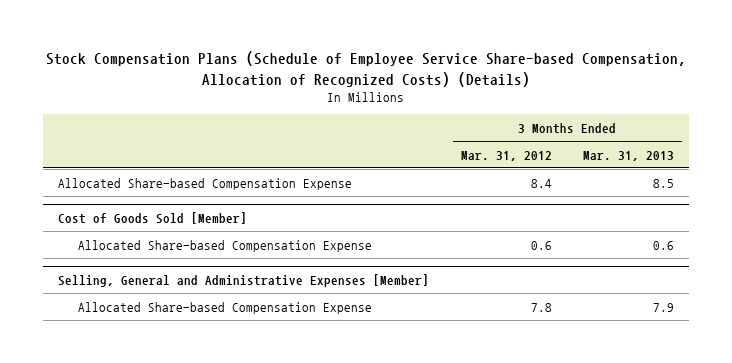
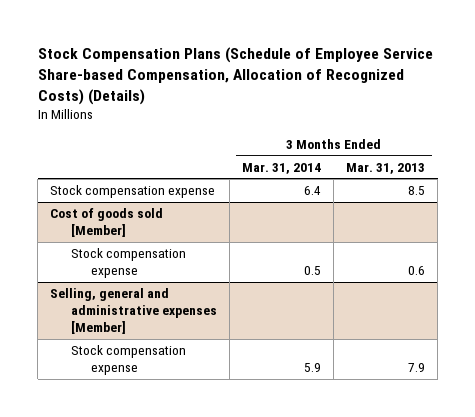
[460,150,552,161] Mar. 31, 2012 -> none
none -> [241,162,321,174] Mar. 31, 2014
[58,177,353,190] Allocated Share-based Compensation Expense -> [50,185,216,199] Stock compensation expense
[58,211,248,224] Cost of Goods Sold [Member] -> [50,208,164,238] Cost of goods sold [Member]
[77,239,372,252] Allocated Share-based Compensation Expense -> [70,248,186,279] Stock compensation expense
[58,273,430,287] Selling, General and Administrative Expenses [Member] -> [50,288,217,335] Selling, general and administrative expenses [Member]
[77,301,372,314] Allocated Share-based Compensation Expense -> [70,345,186,376] Stock compensation expense

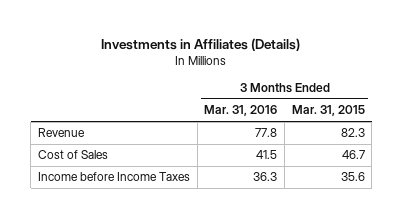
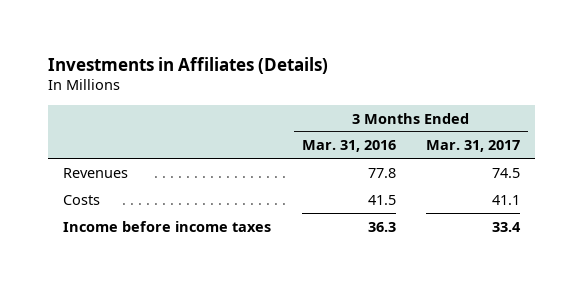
[291,105,365,117] Mar. 31, 2015 -> none
none -> [426,140,521,153] Mar. 31, 2017
[37,128,85,138] Revenue -> [63,167,129,178] Revenues
[37,150,108,160] Cost of Sales -> [63,194,101,205] Costs
[37,172,190,182] Income before Income Taxes -> [63,220,272,232] Income before income taxes

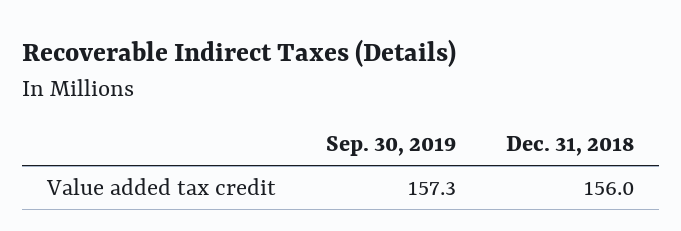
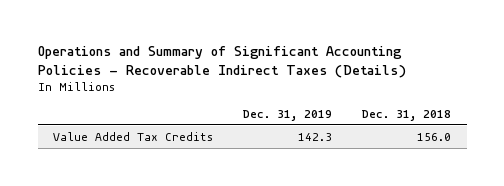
[21,39,456,68] Recoverable Indirect Taxes (Details) -> [37,46,406,78] Operations and Summary of Significant Accounting Policies - Recoverable Indirect Taxes (Details)
[325,135,456,156] Sep. 30, 2019 -> none
none -> [243,110,333,122] Dec. 31, 2019
[45,177,276,195] Value added tax credit -> [52,131,213,141] Value Added Tax Credits

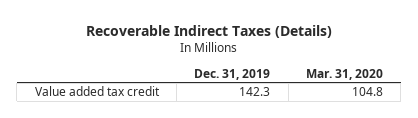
[37,46,406,78] Operations and Summary of Significant Accounting Policies - Recoverable Indirect Taxes (Details) -> [85,24,332,38] Recoverable Indirect Taxes (Details)
[362,110,452,122] Dec. 31, 2018 -> none
none -> [305,68,383,80] Mar. 31, 2020
[52,131,213,141] Value Added Tax Credits -> [34,86,160,97] Value added tax credit

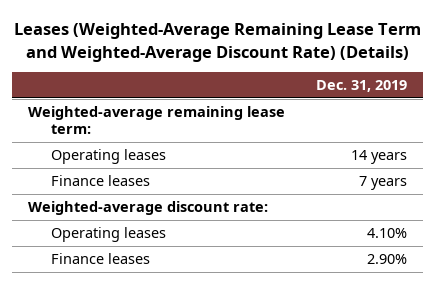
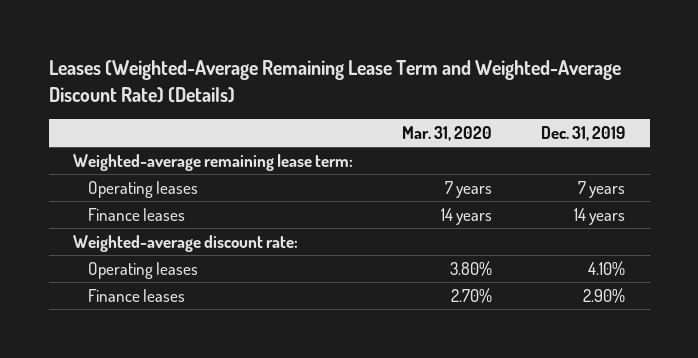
none -> [402,125,493,141] Mar. 31, 2020
[351,150,408,165] 14 years -> [578,180,626,198] 7 years
[359,176,408,191] 7 years -> [574,207,626,225] 14 years

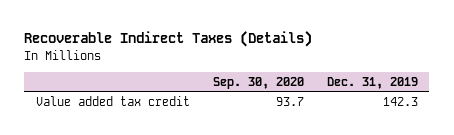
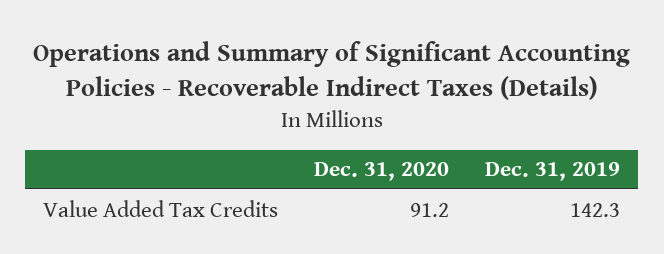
[24,31,313,48] Recoverable Indirect Taxes (Details) -> [32,40,630,101] Operations and Summary of Significant Accounting Policies - Recoverable Indirect Taxes (Details)
[212,77,304,90] Sep. 30, 2020 -> none
none -> [314,162,450,182] Dec. 31, 2020
[35,95,190,106] Value added tax credit -> [43,199,279,217] Value Added Tax Credits

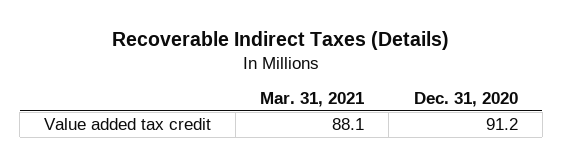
[32,40,630,101] Operations and Summary of Significant Accounting Policies - Recoverable Indirect Taxes (Details) -> [111,30,449,50] Recoverable Indirect Taxes (Details)
[485,162,621,182] Dec. 31, 2019 -> none
none -> [260,92,365,108] Mar. 31, 2021
[43,199,279,217] Value Added Tax Credits -> [44,118,212,131] Value added tax credit

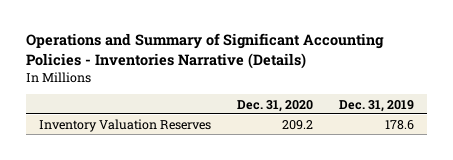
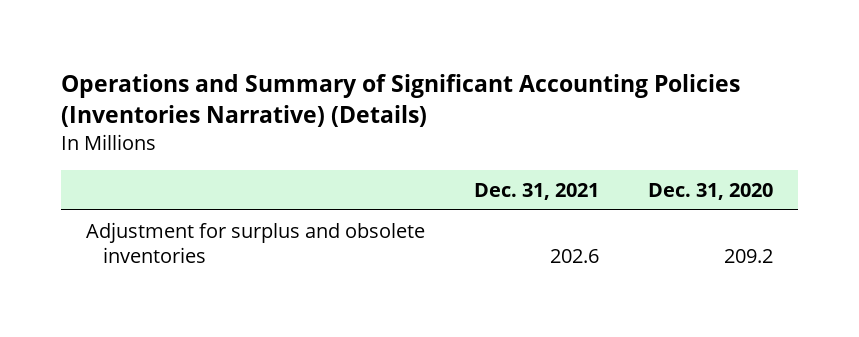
[25,33,384,69] Operations and Summary of Significant Accounting Policies - Inventories Narrative (Details) -> [60,73,740,127] Operations and Summary of Significant Accounting Policies (Inventories Narrative) (Details)
[339,99,415,112] Dec. 31, 2019 -> none
none -> [473,182,599,200] Dec. 31, 2021
[38,119,211,133] Inventory Valuation Reserves -> [85,222,425,264] Adjustment for surplus and obsolete inventories

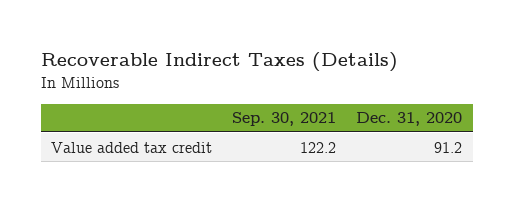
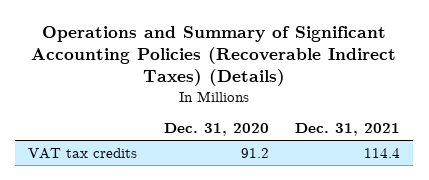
[40,51,398,72] Recoverable Indirect Taxes (Details) -> [31,25,397,87] Operations and Summary of Significant Accounting Policies (Recoverable Indirect Taxes) (Details)
[232,112,337,127] Sep. 30, 2021 -> none
none -> [295,123,401,137] Dec. 31, 2021
[50,141,212,153] Value added tax credit -> [28,147,138,159] VAT tax credits

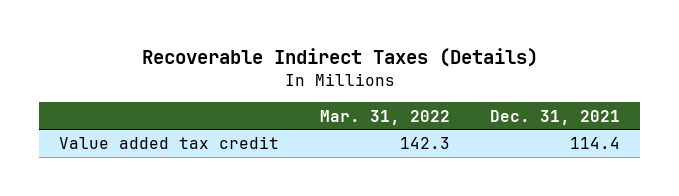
[31,25,397,87] Operations and Summary of Significant Accounting Policies (Recoverable Indirect Taxes) (Details) -> [141,48,538,68] Recoverable Indirect Taxes (Details)
[163,123,269,137] Dec. 31, 2020 -> none
none -> [319,109,450,125] Mar. 31, 2022
[28,147,138,159] VAT tax credits -> [59,136,280,150] Value added tax credit

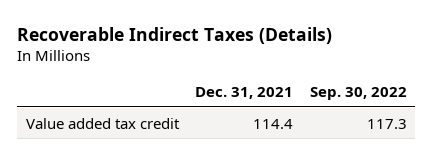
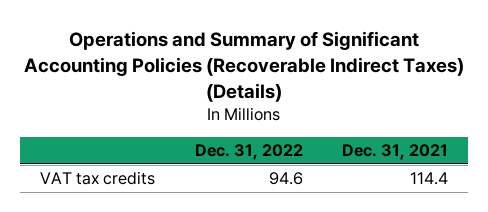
[17,26,333,44] Recoverable Indirect Taxes (Details) -> [24,31,465,102] Operations and Summary of Significant Accounting Policies (Recoverable Indirect Taxes) (Details)
[309,86,407,100] Sep. 30, 2022 -> none
none -> [194,144,303,161] Dec. 31, 2022
[25,117,180,129] Value added tax credit -> [40,171,156,186] VAT tax credits

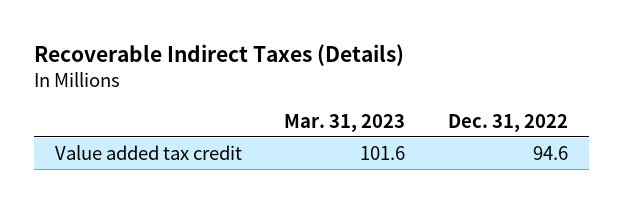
[24,31,465,102] Operations and Summary of Significant Accounting Policies (Recoverable Indirect Taxes) (Details) -> [33,44,404,67] Recoverable Indirect Taxes (Details)
[342,144,449,161] Dec. 31, 2021 -> none
none -> [284,113,406,132] Mar. 31, 2023
[40,171,156,186] VAT tax credits -> [54,145,242,161] Value added tax credit

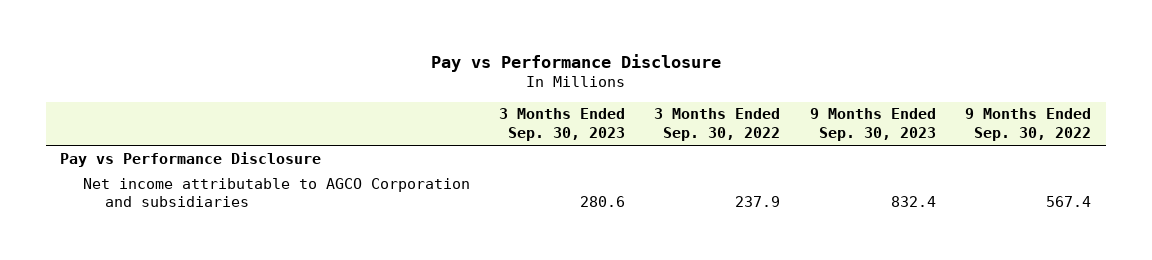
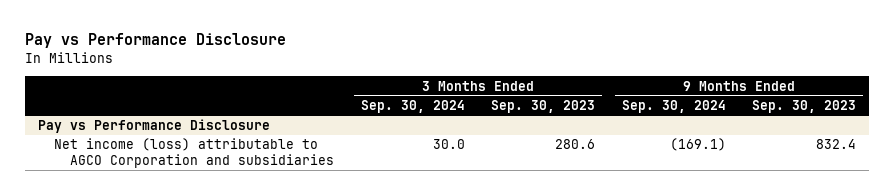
[654,108,781,142] 3 Months Ended Sep. 30, 2022 -> none
[965,108,1092,142] 9 Months Ended Sep. 30, 2022 -> none
none -> [360,100,465,114] Sep. 30, 2024
none -> [621,100,726,114] Sep. 30, 2024
[82,177,470,208] Net income attributable to AGCO Corporation and subsidiaries -> [54,138,335,169] Net income (loss) attributable to AGCO Corporation and subsidiaries

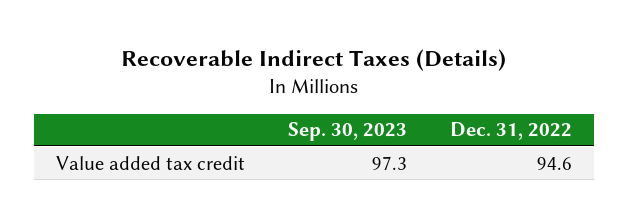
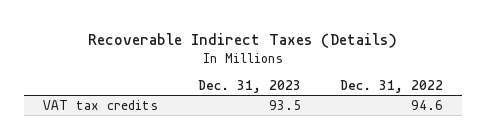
[287,122,407,142] Sep. 30, 2023 -> none
none -> [197,80,301,94] Dec. 31, 2023
[55,155,245,170] Value added tax credit -> [43,100,159,111] VAT tax credits

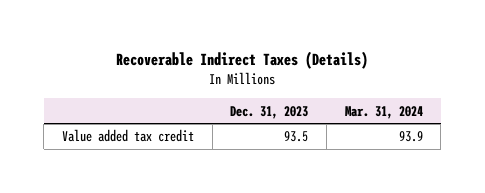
[339,80,443,94] Dec. 31, 2022 -> none
none -> [344,105,423,119] Mar. 31, 2024
[43,100,159,111] VAT tax credits -> [61,129,194,143] Value added tax credit

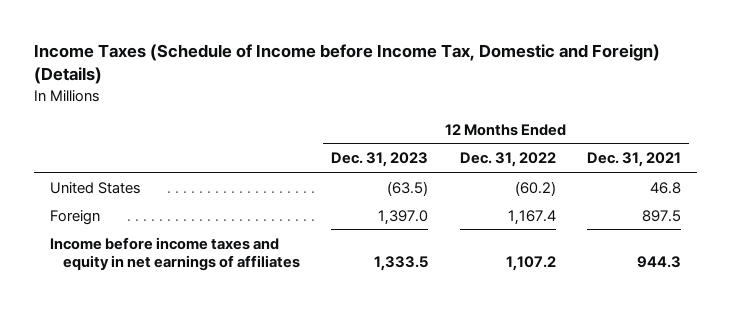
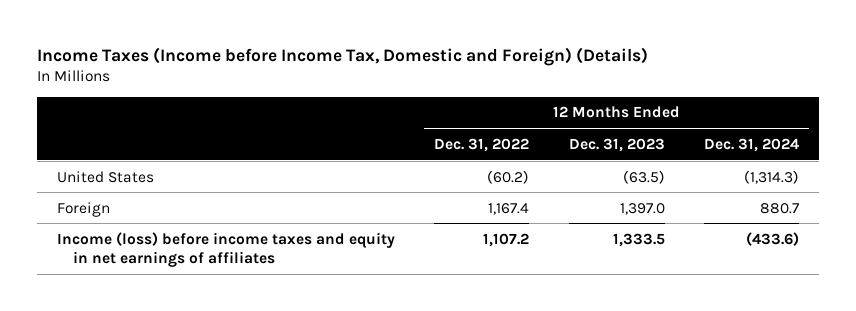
[33,44,660,85] Income Taxes (Schedule of Income before Income Tax, Domestic and Foreign) (Details) -> [36,46,648,66] Income Taxes (Income before Income Tax, Domestic and Foreign) (Details)
[587,152,682,168] Dec. 31, 2021 -> none
none -> [704,137,800,152] Dec. 31, 2024
[49,236,300,272] Income before income taxes and equity in net earnings of affiliates -> [56,231,395,267] Income (loss) before income taxes and equity in net earnings of affiliates

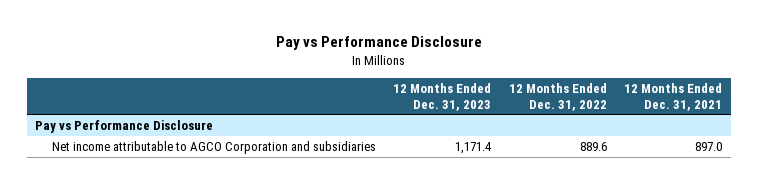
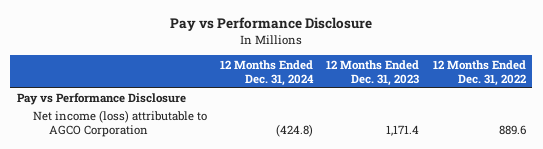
[623,83,722,111] 12 Months Ended Dec. 31, 2021 -> none
none -> [220,59,315,86] 12 Months Ended Dec. 31, 2024
[52,141,377,155] Net income attributable to AGCO Corporation and subsidiaries -> [33,110,208,138] Net income (loss) attributable to AGCO Corporation

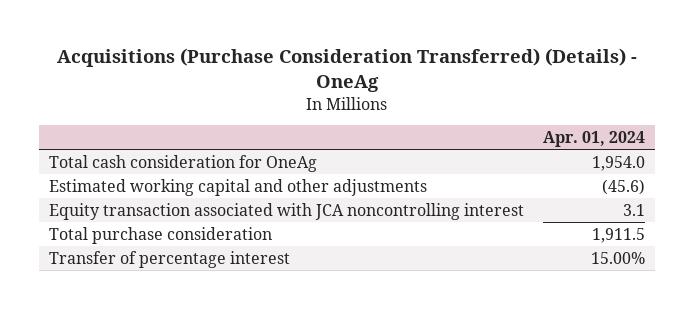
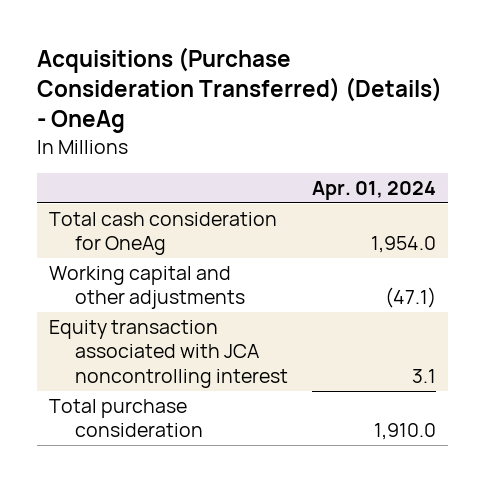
[48,178,427,196] Estimated working capital and other adjustments -> [48,265,246,310] Working capital and other adjustments
[602,178,646,195] (45.6) -> [385,287,437,309] (47.1)
[48,250,290,268] Transfer of percentage interest -> none
[592,227,646,243] 1,911.5 -> [374,423,437,441] 1,910.0

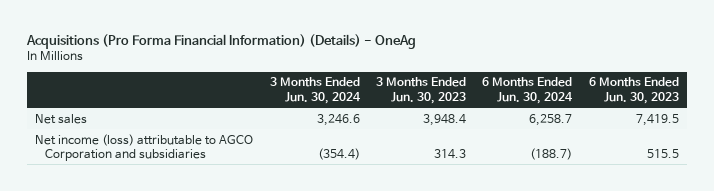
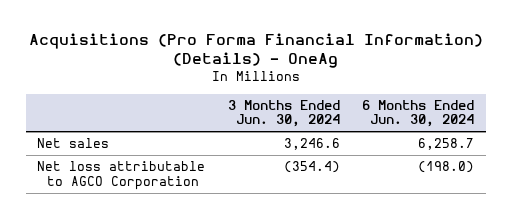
[376,77,467,104] 3 Months Ended Jun. 30, 2023 -> none
[588,77,679,104] 6 Months Ended Jun. 30, 2023 -> none
[35,133,254,161] Net income (loss) attributable to AGCO Corporation and subsidiaries -> [36,161,205,190] Net loss attributable to AGCO Corporation
[530,147,573,160] (188.7) -> [418,161,475,174] (198.0)

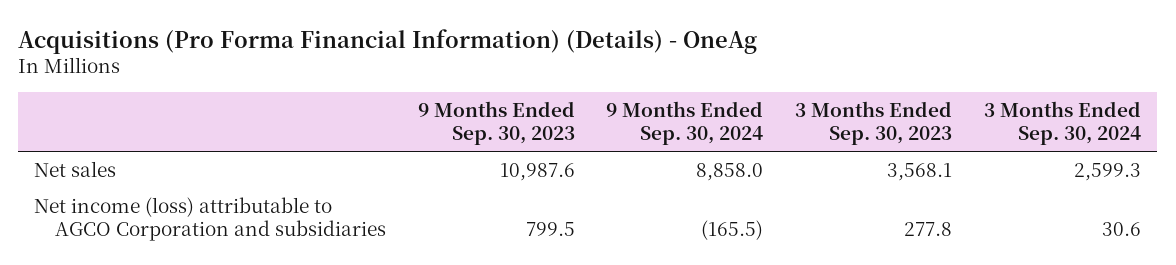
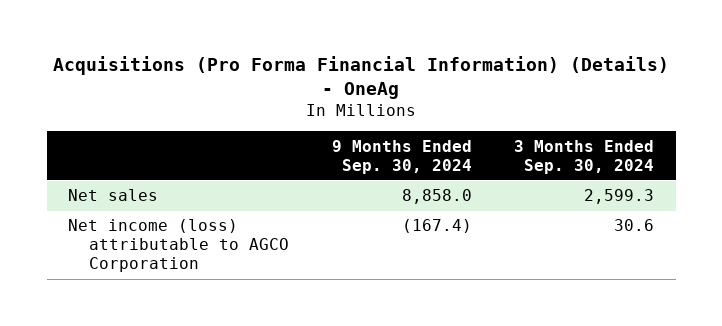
[417,101,575,145] 9 Months Ended Sep. 30, 2023 -> none
[795,101,953,145] 3 Months Ended Sep. 30, 2023 -> none
[34,197,386,241] Net income (loss) attributable to AGCO Corporation and subsidiaries -> [67,219,290,273] Net income (loss) attributable to AGCO Corporation
[701,219,764,240] (165.5) -> [401,219,472,234] (167.4)

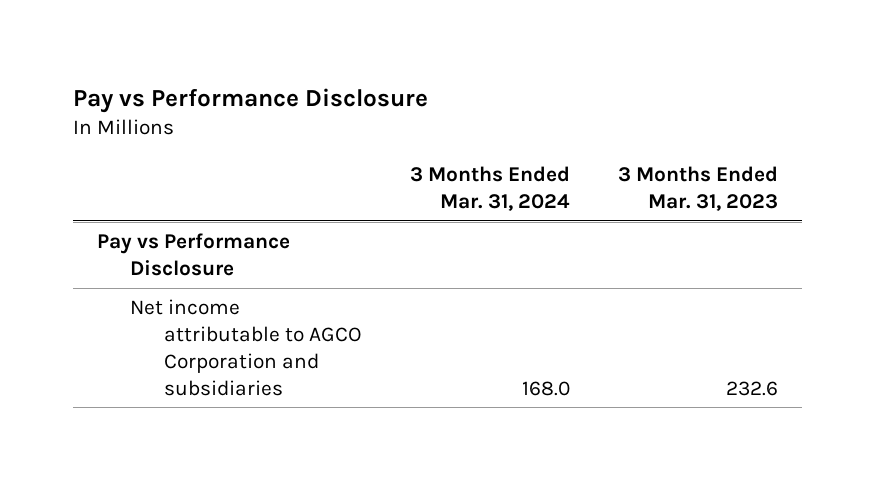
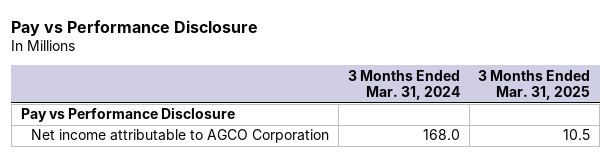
[618,166,779,212] 3 Months Ended Mar. 31, 2023 -> none
none -> [478,69,591,101] 3 Months Ended Mar. 31, 2025
[130,299,362,396] Net income attributable to AGCO Corporation and subsidiaries -> [31,129,330,144] Net income attributable to AGCO Corporation

